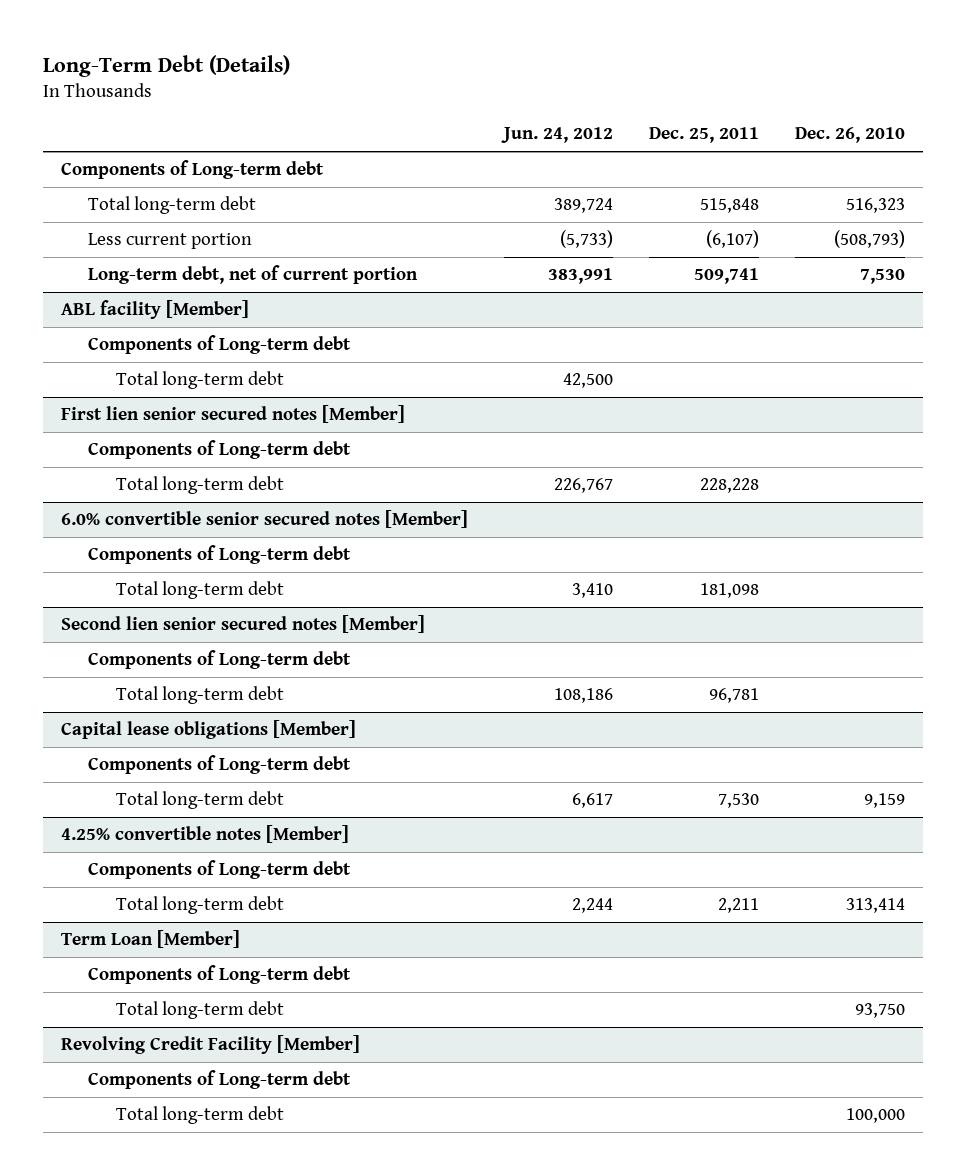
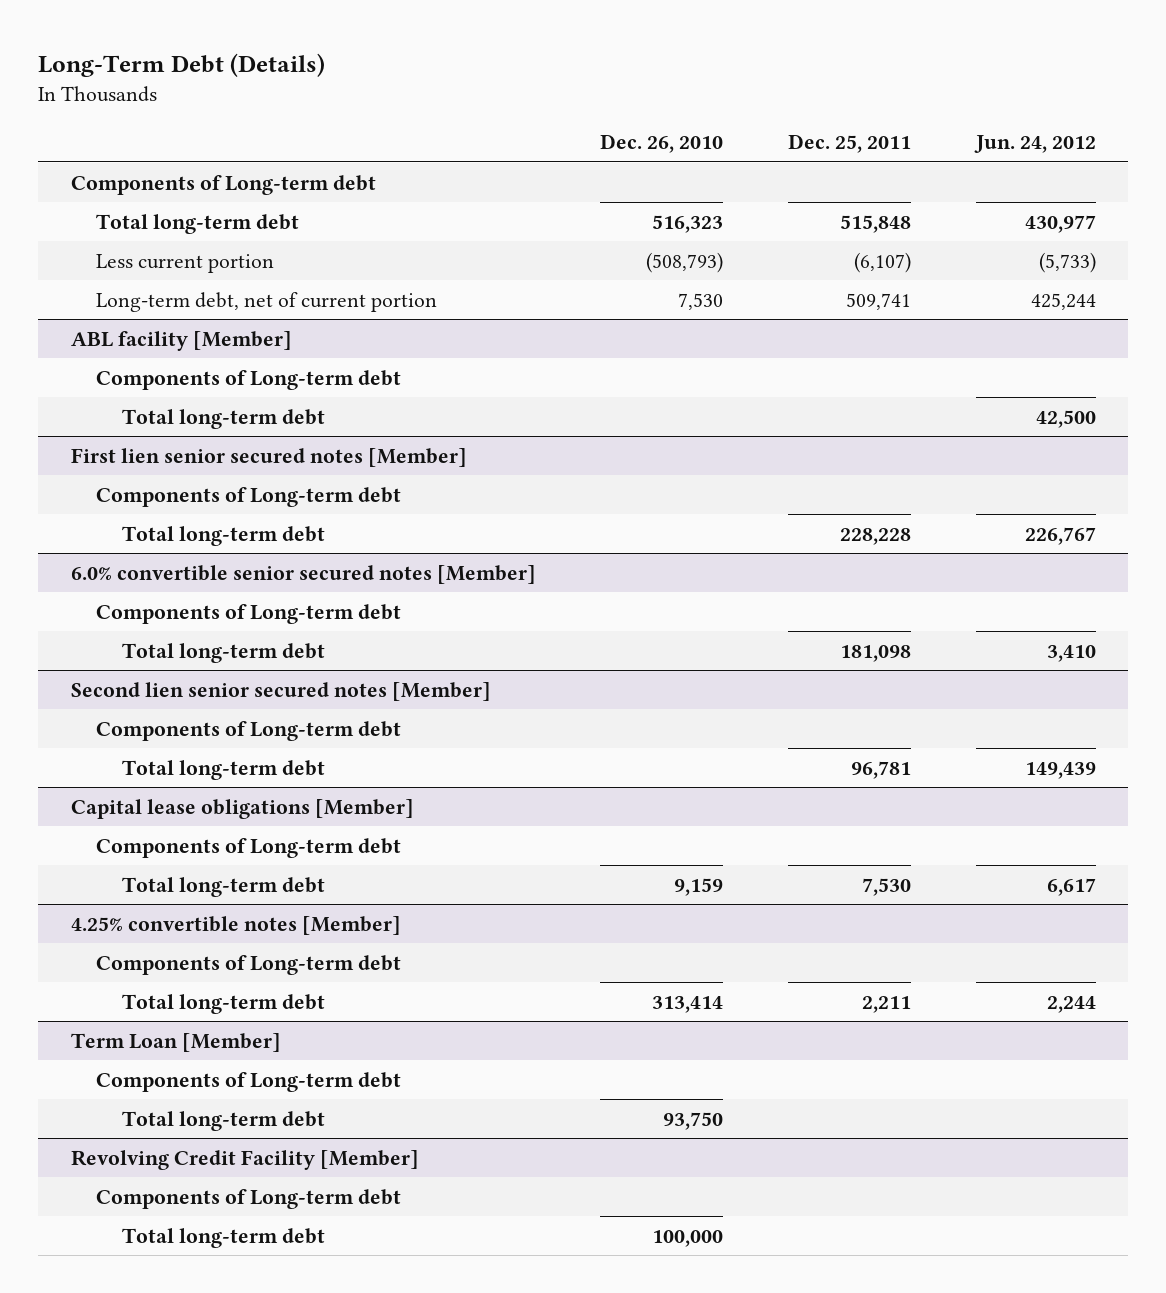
[553,198,613,214] 389,724 -> [1024,214,1096,233] 430,977
[547,268,613,285] 383,991 -> [1030,292,1096,310] 425,244
[553,688,613,704] 108,186 -> [1024,761,1096,779] 149,439

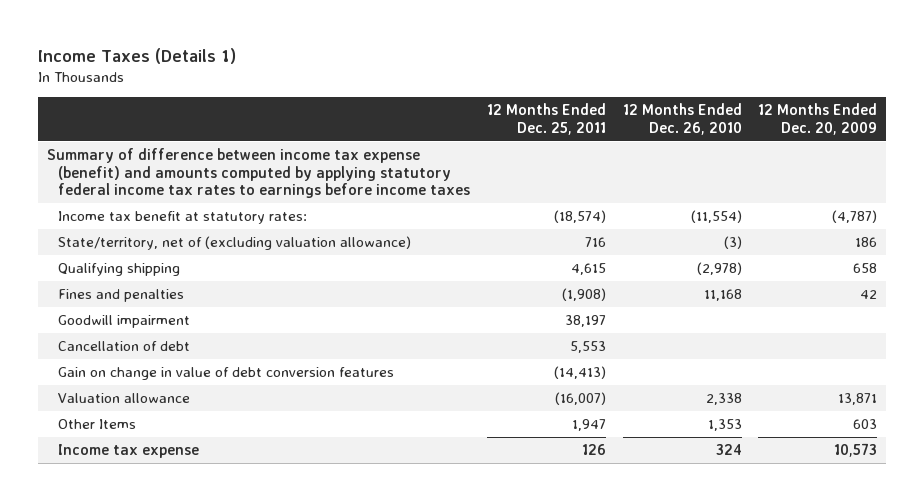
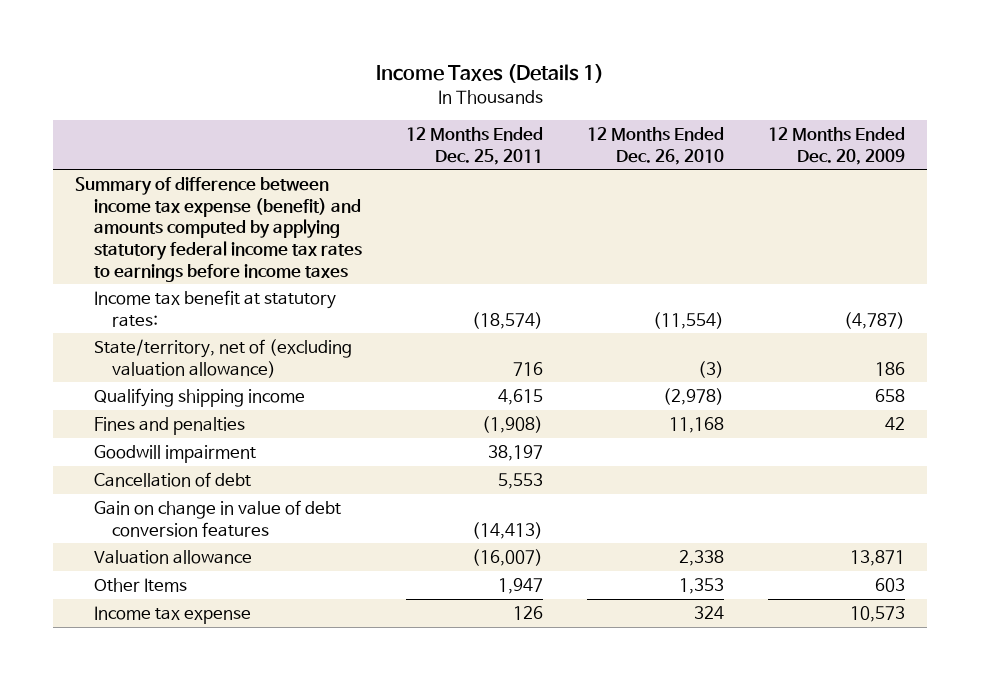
[58,263,181,277] Qualifying shipping -> [93,387,305,407] Qualifying shipping income

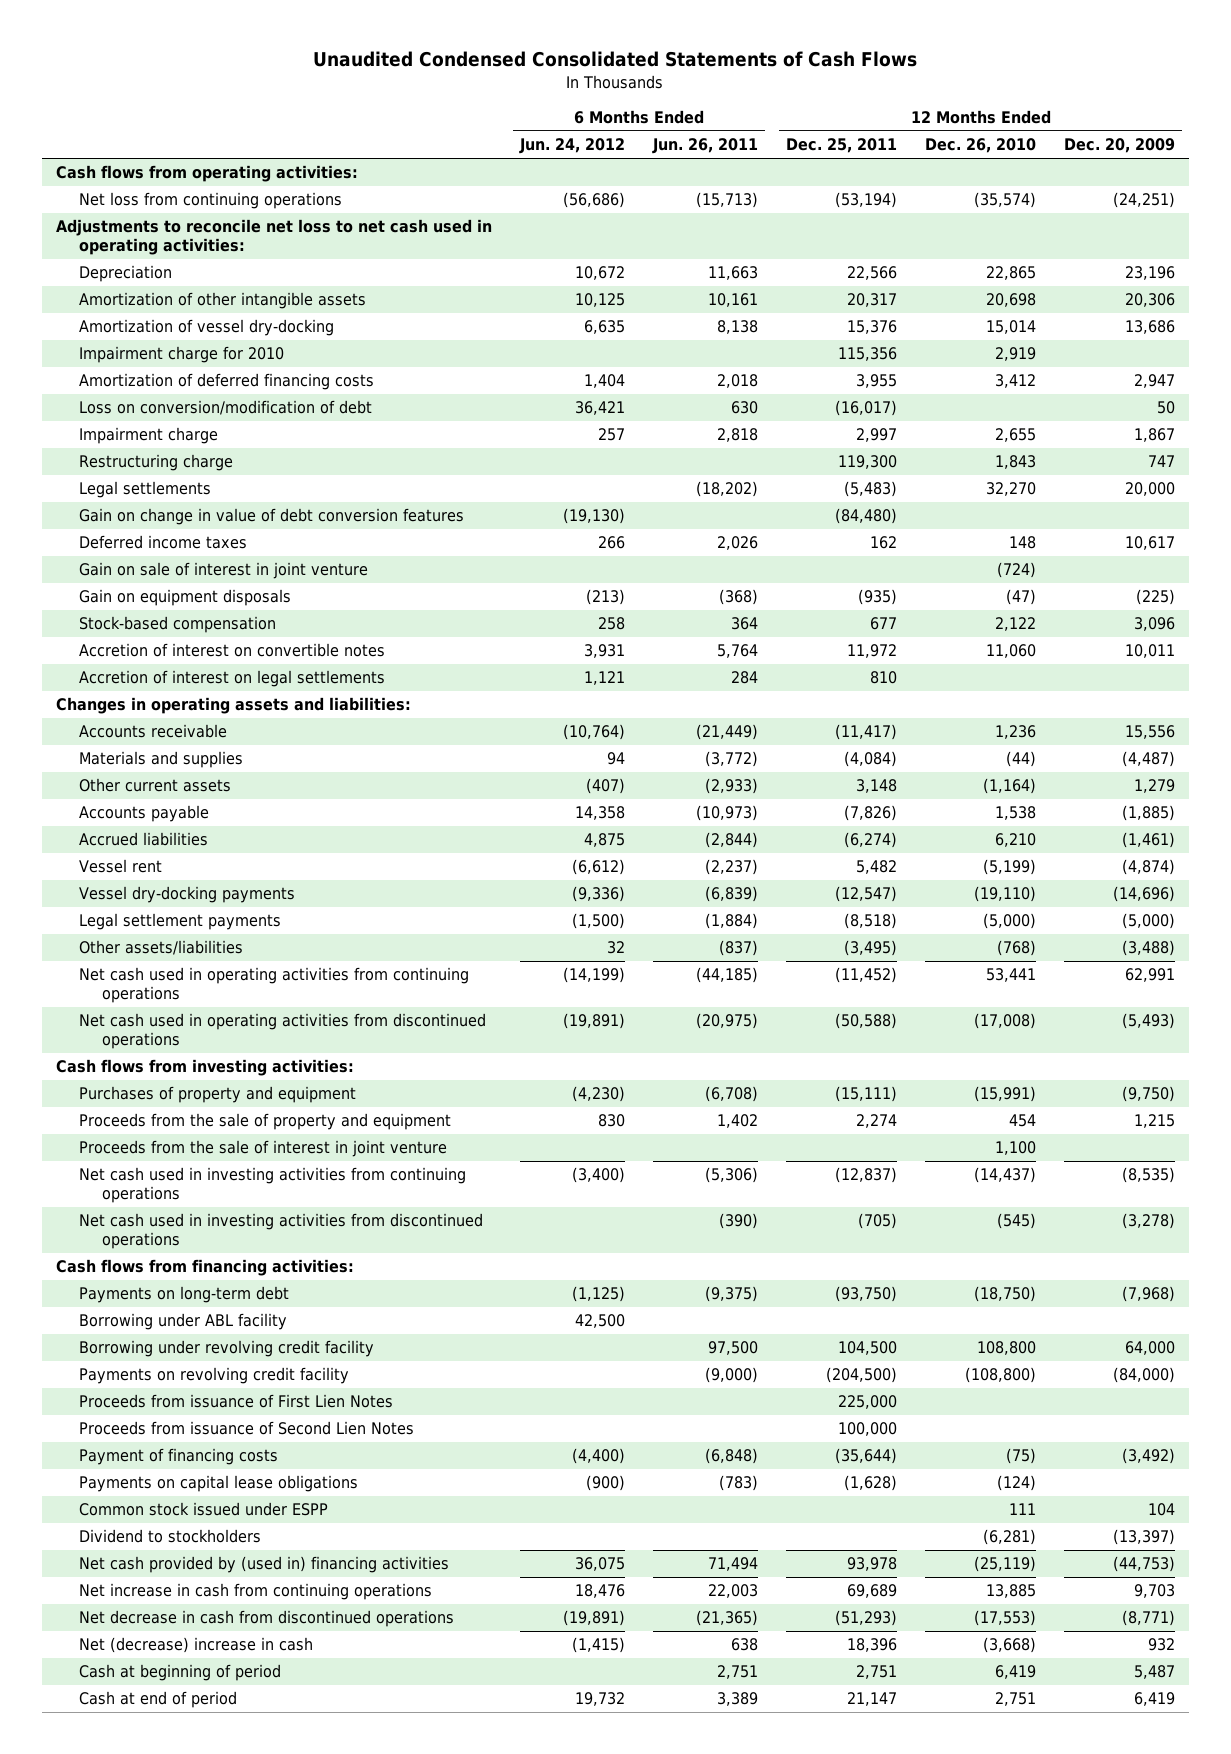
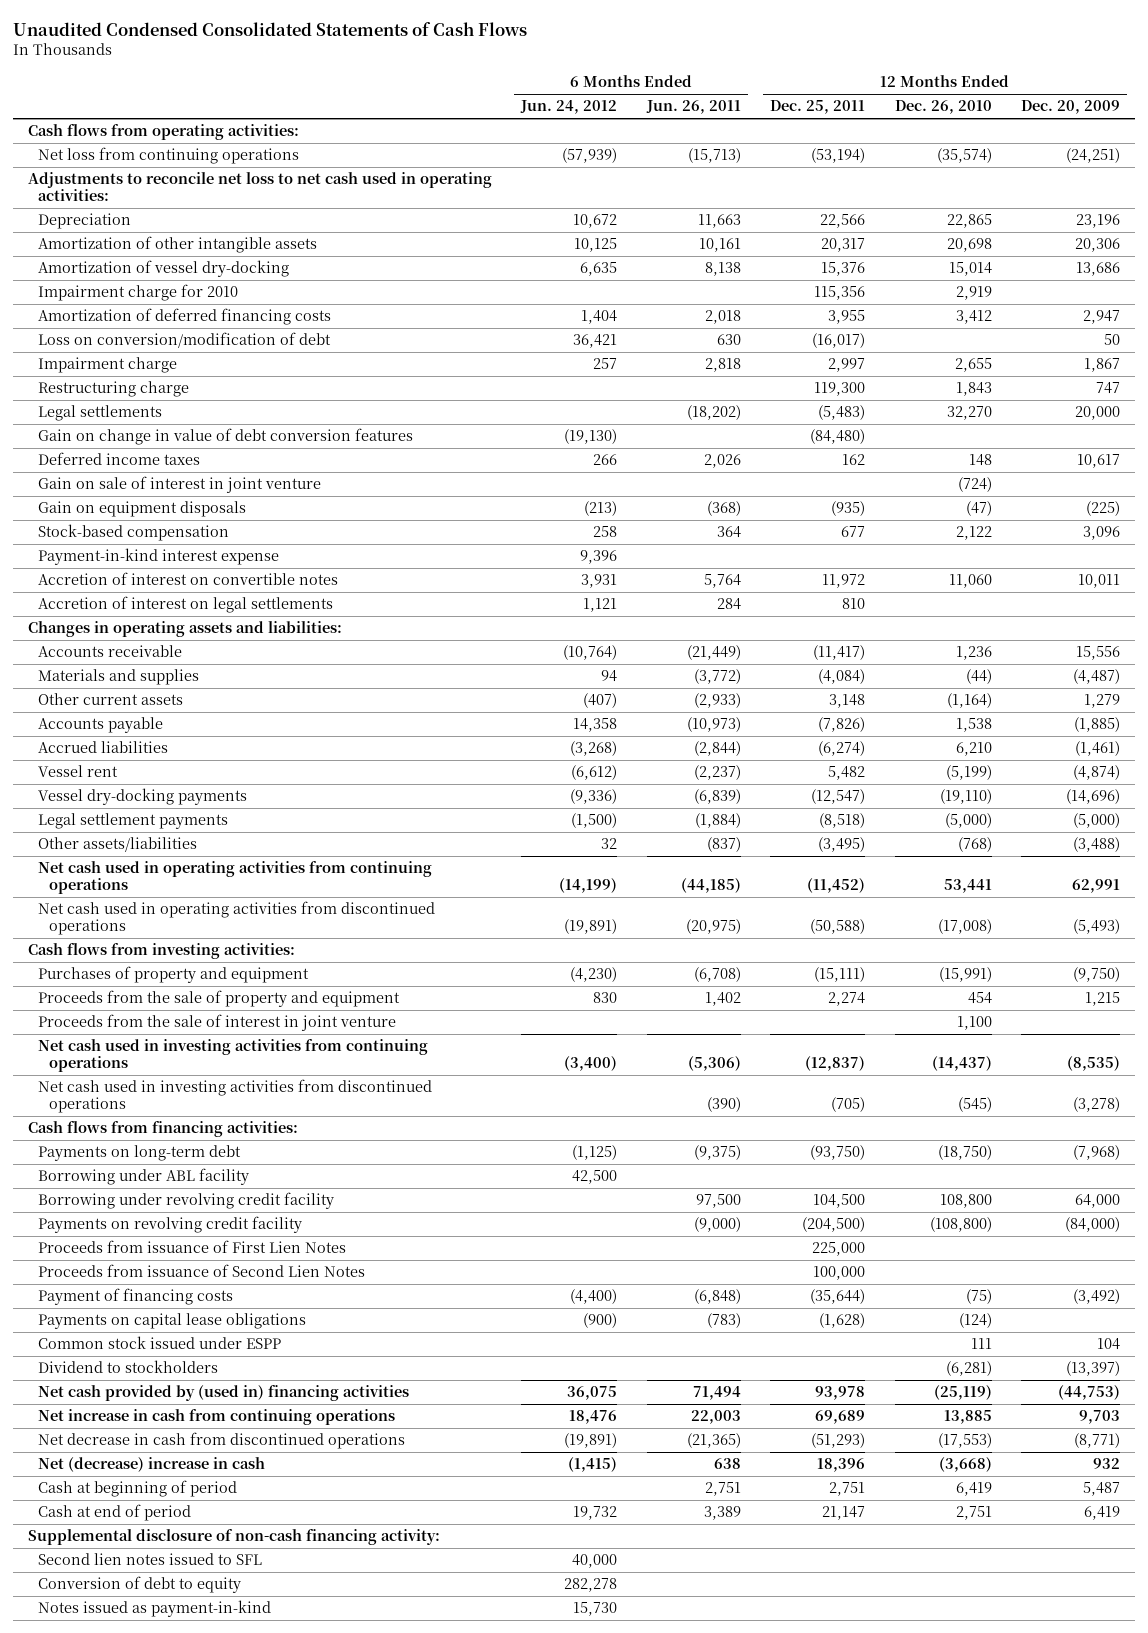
[562,192,625,209] (56,686) -> [562,148,618,164] (57,939)
none -> [38,548,280,566] Payment-in-kind interest expense
[583,833,625,848] 4,875 -> [570,741,618,757] (3,268)
none -> [28,1529,441,1546] Supplemental disclosure of non-cash financing activity:
none -> [38,1553,263,1566] Second lien notes issued to SFL
none -> [38,1576,242,1594] Conversion of debt to equity
none -> [38,1600,272,1618] Notes issued as payment-in-kind

